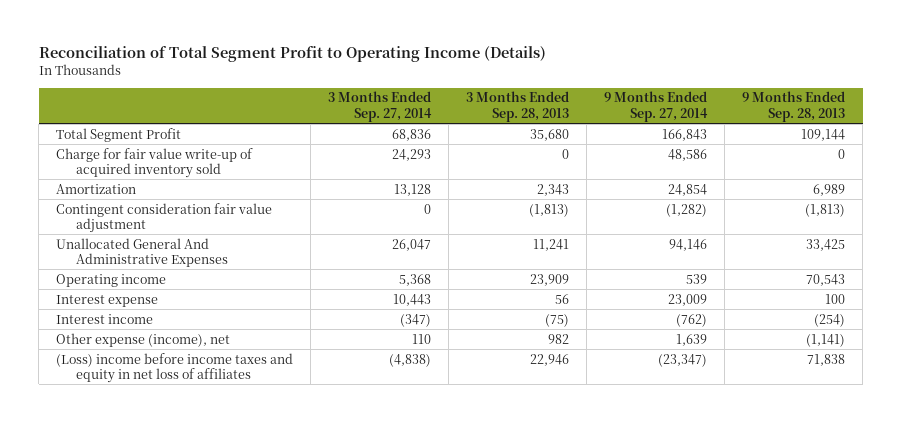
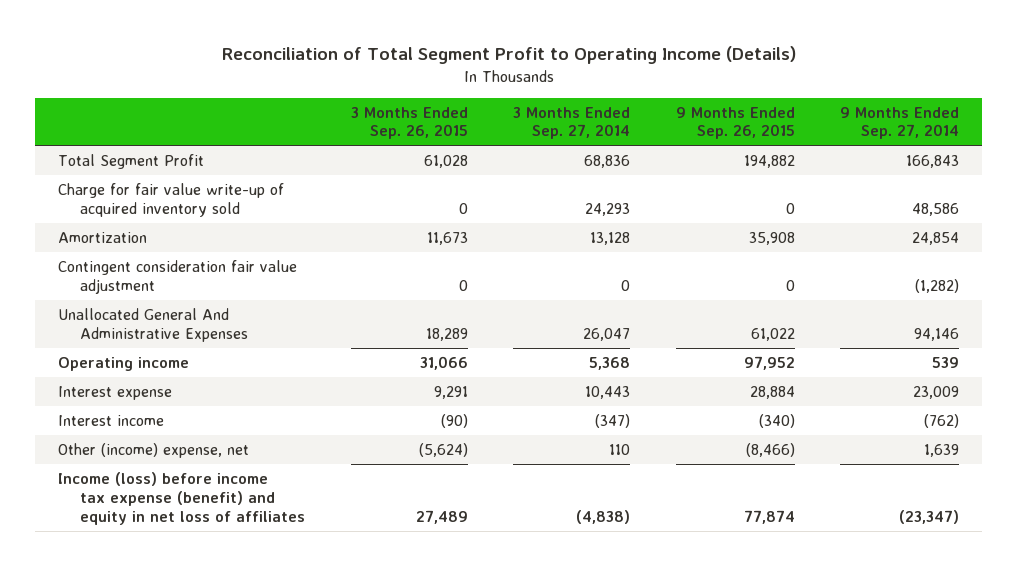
[466,91,570,122] 3 Months Ended Sep. 28, 2013 -> none
[742,91,846,122] 9 Months Ended Sep. 28, 2013 -> none
none -> [350,106,468,140] 3 Months Ended Sep. 26, 2015
none -> [675,106,795,140] 9 Months Ended Sep. 26, 2015
[56,332,231,347] Other expense (income), net -> [57,442,249,458] Other (income) expense, net
[56,352,294,383] (Loss) income before income taxes and equity in net loss of affiliates -> [57,471,305,525] Income (loss) before income tax expense (benefit) and equity in net loss of affiliates

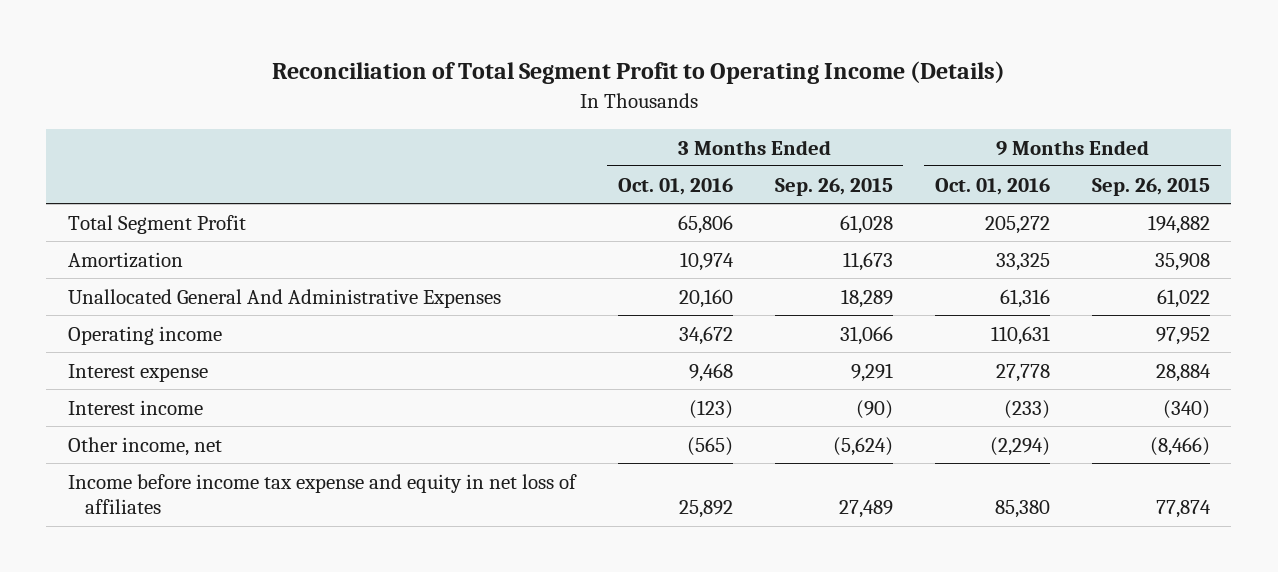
[513,106,631,140] 3 Months Ended Sep. 27, 2014 -> none
[840,106,960,140] 9 Months Ended Sep. 27, 2014 -> none
none -> [617,177,733,195] Oct. 01, 2016
none -> [934,177,1050,195] Oct. 01, 2016
[57,182,284,217] Charge for fair value write-up of acquired inventory sold -> none
[57,259,297,294] Contingent consideration fair value adjustment -> none
[57,442,249,458] Other (income) expense, net -> [67,436,222,456] Other income, net
[57,471,305,525] Income (loss) before income tax expense (benefit) and equity in net loss of affiliates -> [67,473,577,515] Income before income tax expense and equity in net loss of affiliates

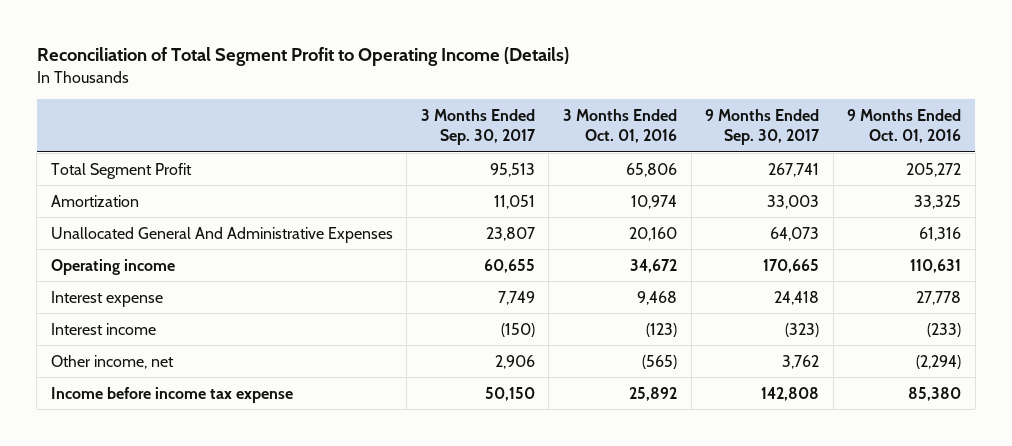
[774,177,893,196] Sep. 26, 2015 -> none
[1092,177,1211,196] Sep. 26, 2015 -> none
none -> [420,108,536,146] 3 Months Ended Sep. 30, 2017
none -> [705,108,821,146] 9 Months Ended Sep. 30, 2017
[67,473,577,515] Income before income tax expense and equity in net loss of affiliates -> [50,386,293,403] Income before income tax expense

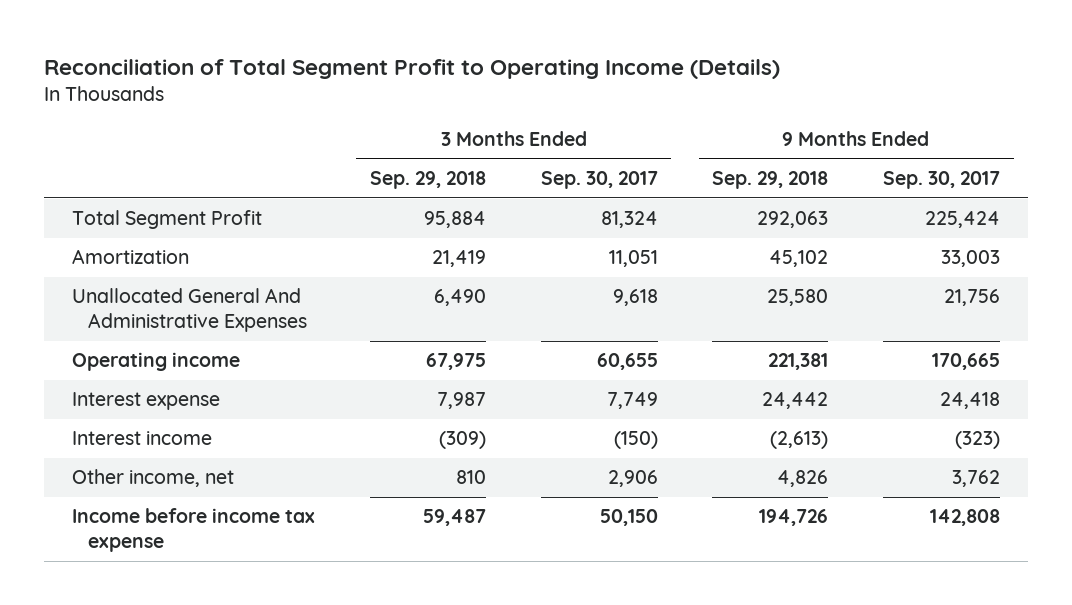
[563,108,678,144] 3 Months Ended Oct. 01, 2016 -> none
[847,108,962,144] 9 Months Ended Oct. 01, 2016 -> none
none -> [369,171,486,190] Sep. 29, 2018
none -> [712,171,829,190] Sep. 29, 2018
[489,162,535,177] 95,513 -> [600,211,658,229] 81,324
[768,162,820,177] 267,741 -> [925,211,1001,229] 225,424
[485,226,535,241] 23,807 -> [612,289,658,307] 9,618
[770,226,820,241] 64,073 -> [944,289,1001,307] 21,756

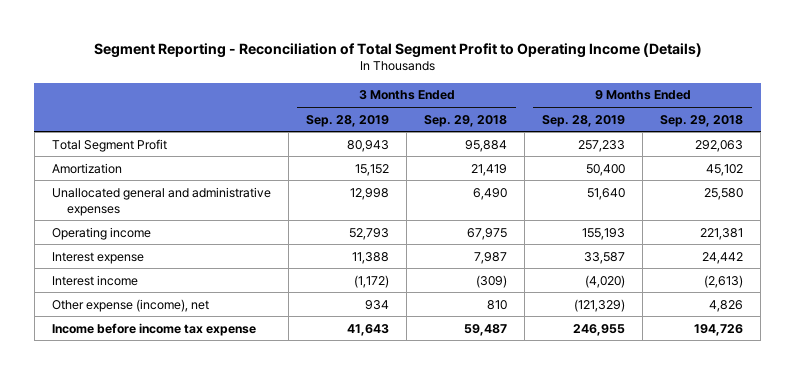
[44,58,781,79] Reconciliation of Total Segment Profit to Operating Income (Details) -> [93,42,702,58] Segment Reporting - Reconciliation of Total Segment Profit to Operating Income (Details)
[540,171,658,190] Sep. 30, 2017 -> none
[883,171,1001,190] Sep. 30, 2017 -> none
none -> [306,114,390,127] Sep. 28, 2019
none -> [542,114,626,127] Sep. 28, 2019
[71,288,307,333] Unallocated General And Administrative Expenses -> [52,186,272,216] Unallocated general and administrative expenses
[71,469,234,488] Other income, net -> [52,298,210,312] Other expense (income), net

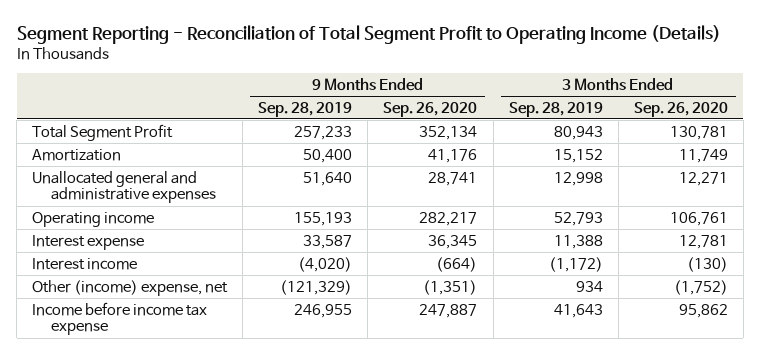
[424,114,508,127] Sep. 29, 2018 -> none
[660,114,744,127] Sep. 29, 2018 -> none
none -> [383,101,478,117] Sep. 26, 2020
none -> [633,101,728,117] Sep. 26, 2020
[52,298,210,312] Other expense (income), net -> [32,279,229,296] Other (income) expense, net

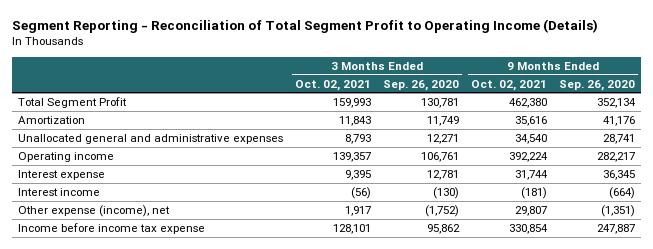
[258,101,353,117] Sep. 28, 2019 -> none
[508,101,603,117] Sep. 28, 2019 -> none
none -> [294,79,371,91] Oct. 02, 2021
none -> [471,79,548,91] Oct. 02, 2021
[32,279,229,296] Other (income) expense, net -> [17,204,170,217] Other expense (income), net

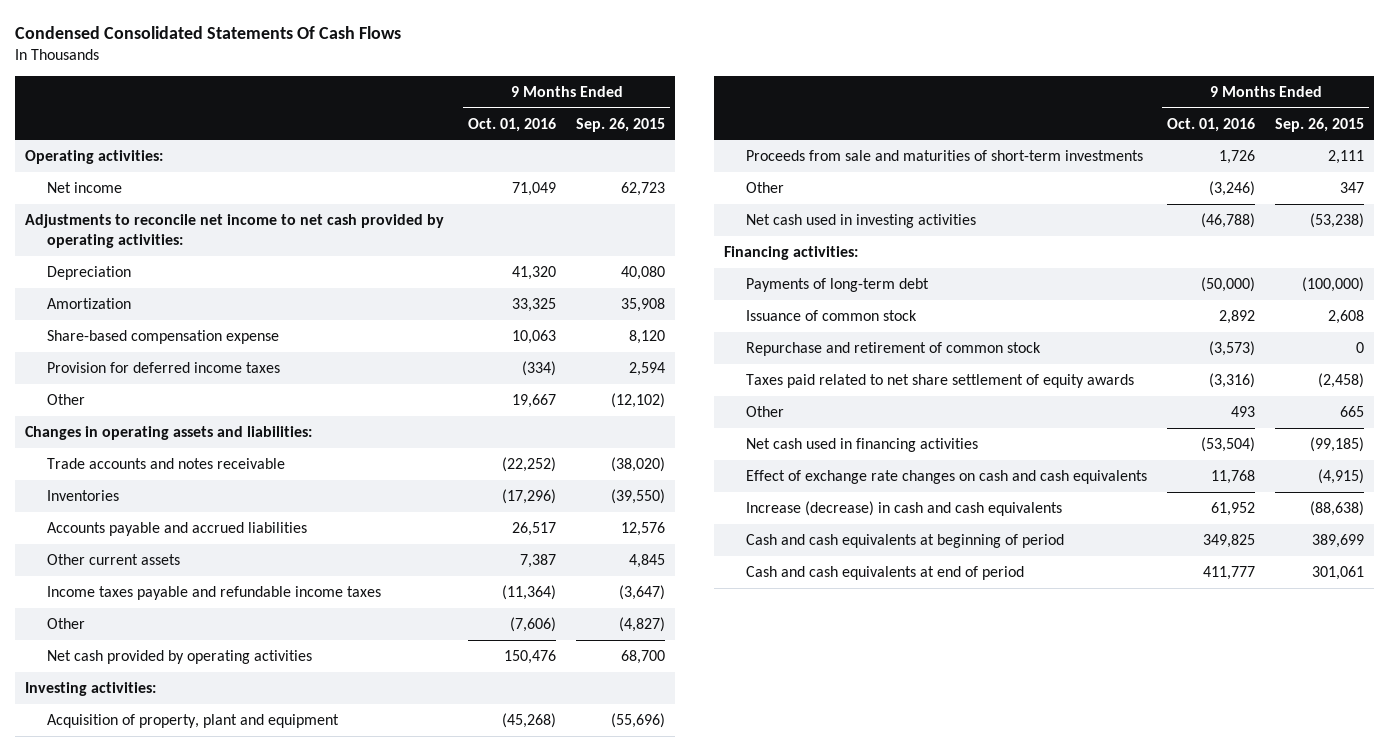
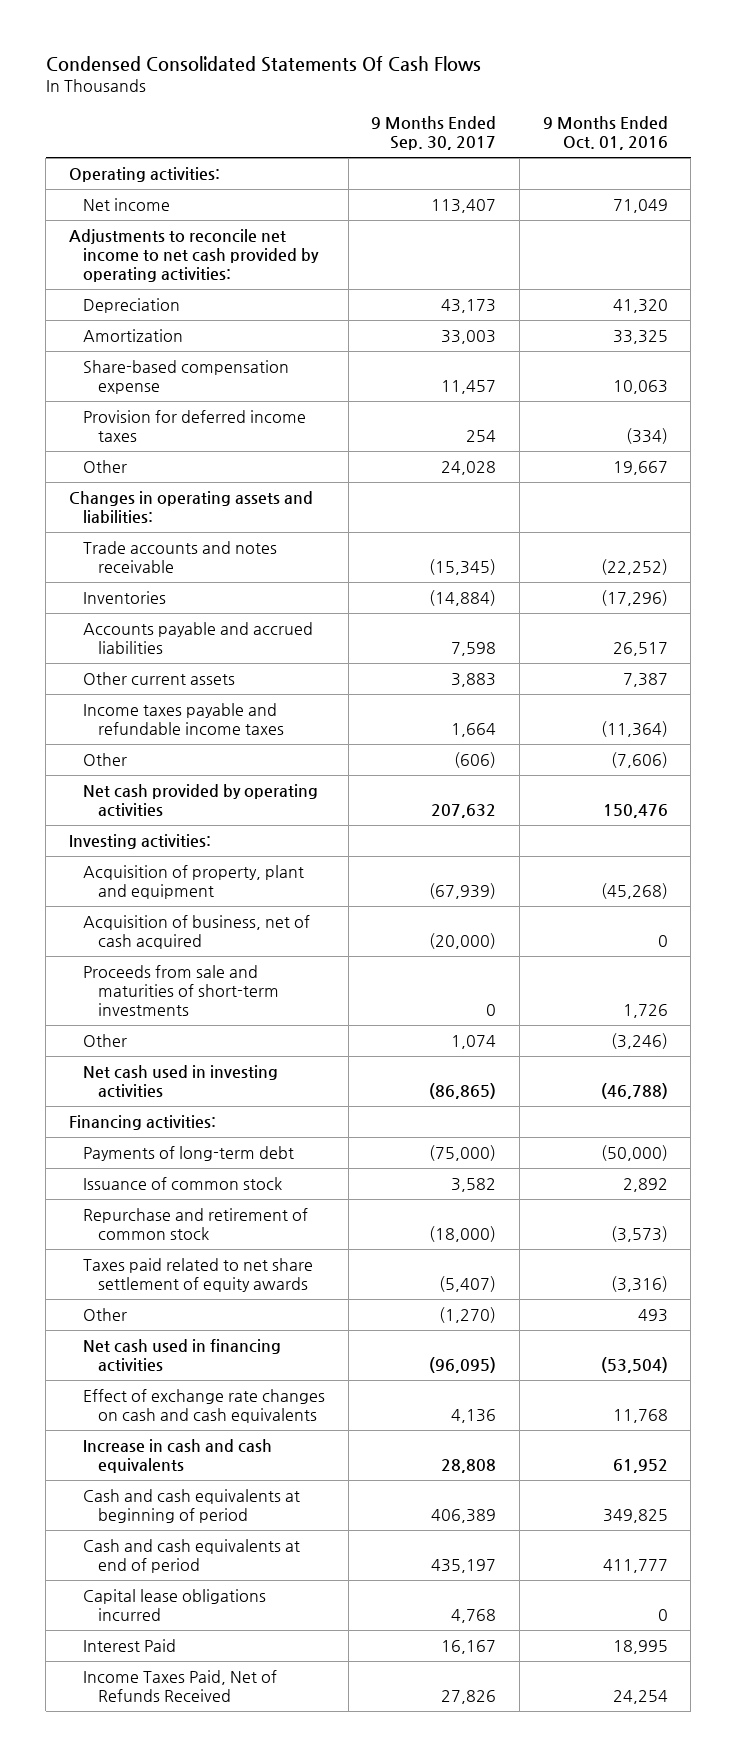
[576,117,666,132] Sep. 26, 2015 -> none
none -> [371,116,497,151] 9 Months Ended Sep. 30, 2017
none -> [83,914,311,950] Acquisition of business, net of cash acquired
[745,500,1062,516] Increase (decrease) in cash and cash equivalents -> [83,1438,273,1474] Increase in cash and cash equivalents
none -> [83,1588,267,1622] Capital lease obligations incurred
none -> [83,1638,177,1652] Interest Paid
none -> [83,1669,278,1703] Income Taxes Paid, Net of Refunds Received

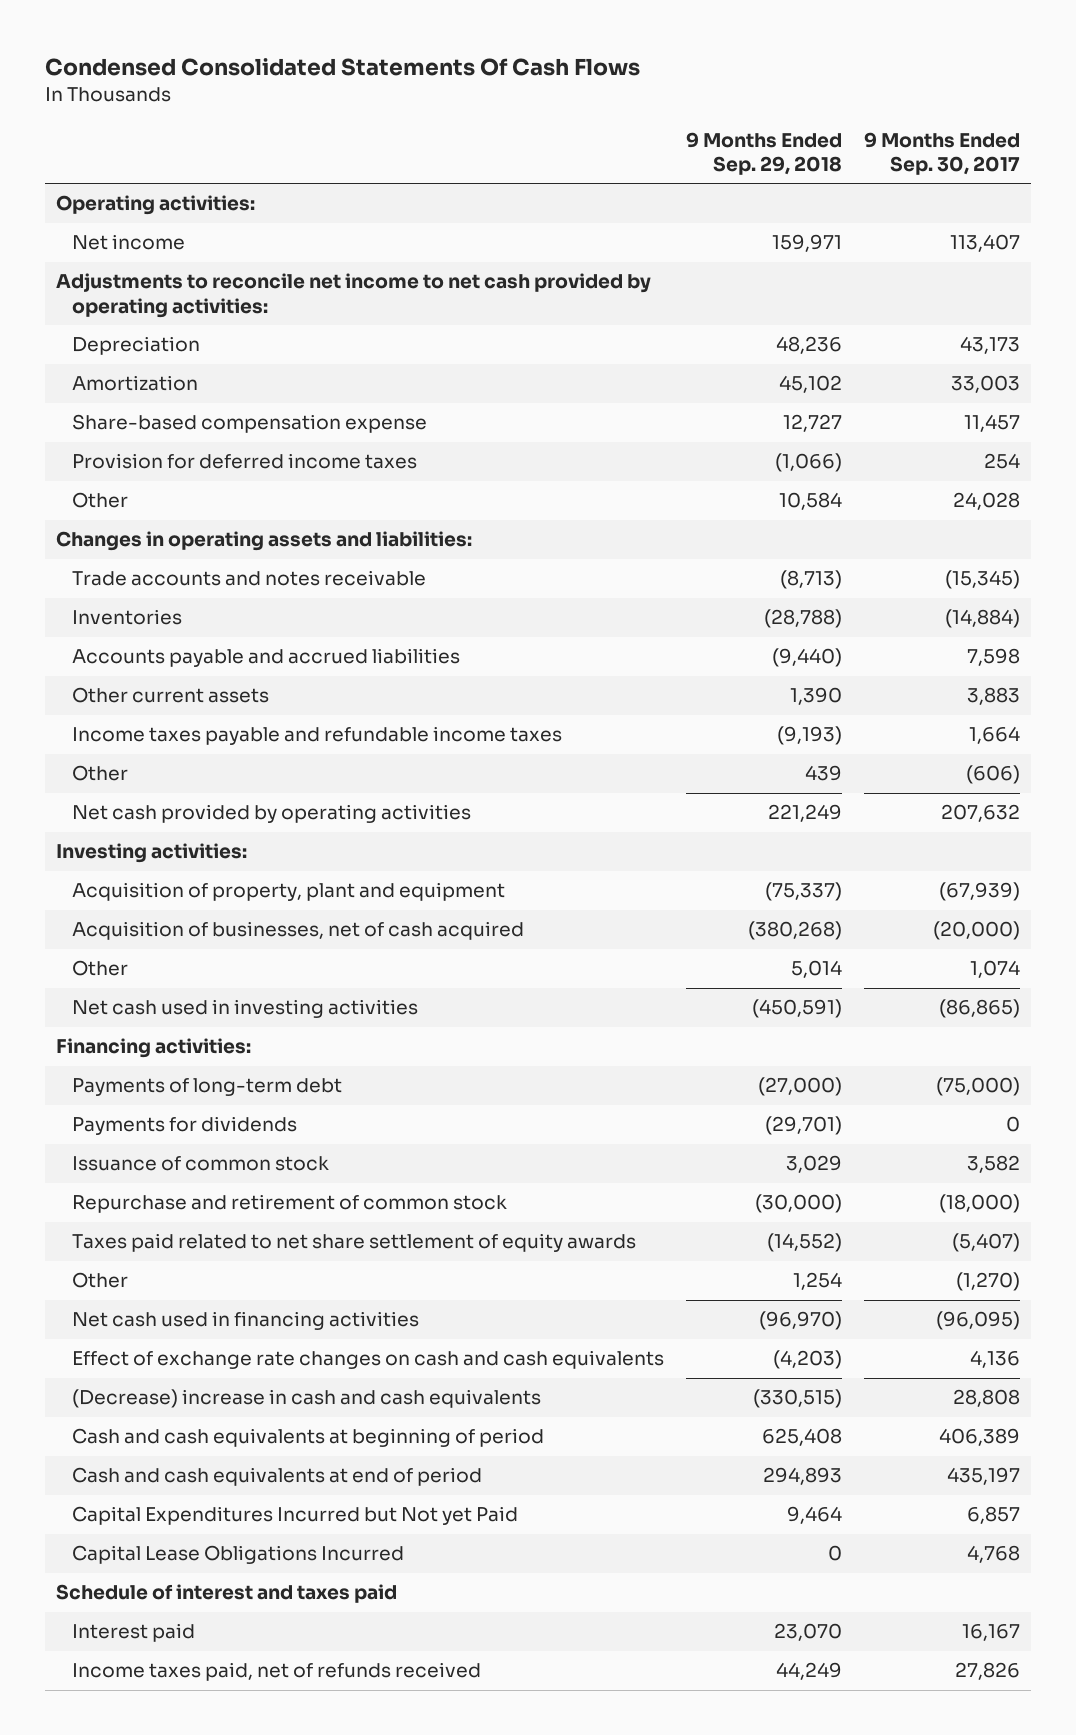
[542,116,668,151] 9 Months Ended Oct. 01, 2016 -> none
none -> [686,131,843,176] 9 Months Ended Sep. 29, 2018
[83,964,279,1017] Proceeds from sale and maturities of short-term investments -> none
[83,914,311,950] Acquisition of business, net of cash acquired -> [72,921,525,941] Acquisition of businesses, net of cash acquired
none -> [72,1116,298,1136] Payments for dividends
[83,1438,273,1474] Increase in cash and cash equivalents -> [72,1389,542,1409] (Decrease) increase in cash and cash equivalents
none -> [72,1506,519,1526] Capital Expenditures Incurred but Not yet Paid
[83,1588,267,1622] Capital lease obligations incurred -> [72,1545,405,1565] Capital Lease Obligations Incurred
none -> [56,1584,398,1604] Schedule of interest and taxes paid
[83,1638,177,1652] Interest Paid -> [72,1623,196,1643] Interest paid
[83,1669,278,1703] Income Taxes Paid, Net of Refunds Received -> [72,1662,482,1682] Income taxes paid, net of refunds received

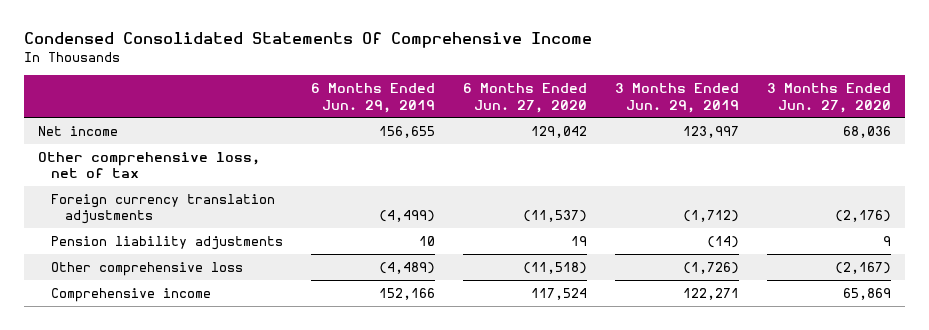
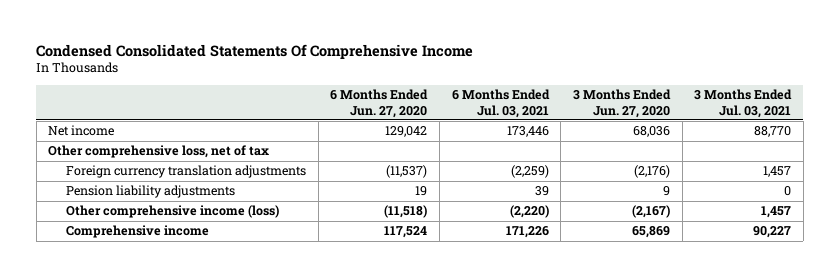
[311,83,436,113] 6 Months Ended Jun. 29, 2019 -> none
[614,83,739,113] 3 Months Ended Jun. 29, 2019 -> none
none -> [451,89,550,118] 6 Months Ended Jul. 03, 2021
none -> [694,89,793,118] 3 Months Ended Jul. 03, 2021
[51,261,244,276] Other comprehensive loss -> [65,205,279,219] Other comprehensive income (loss)

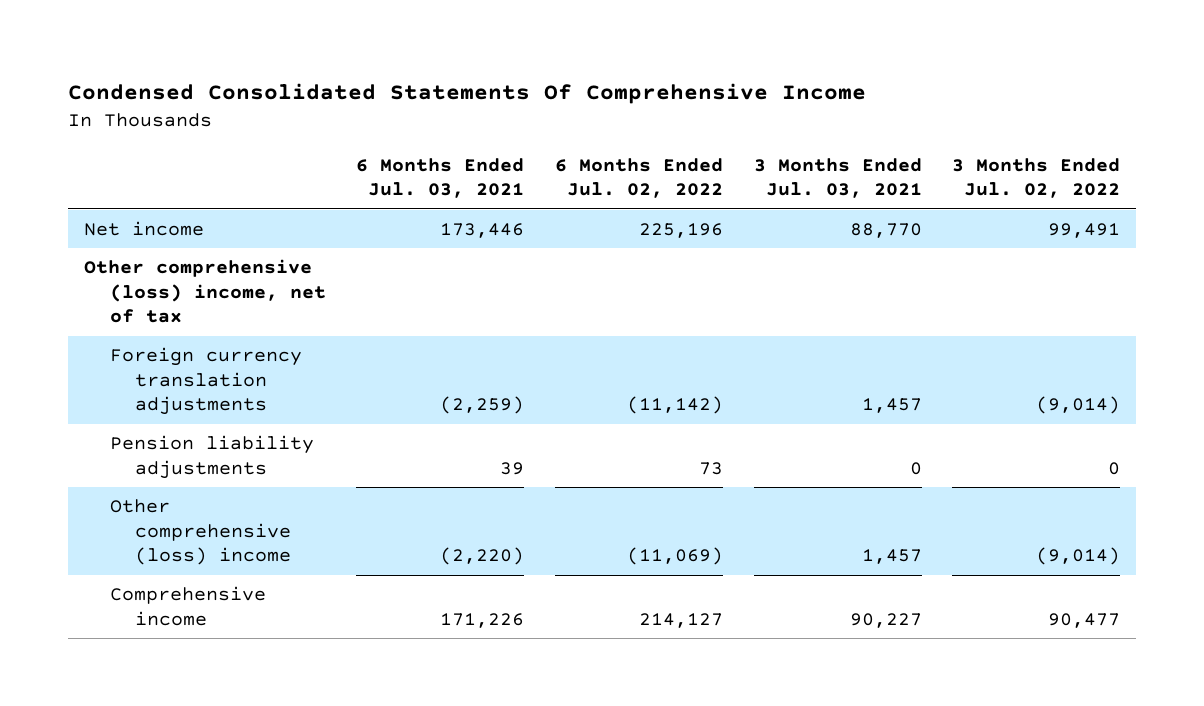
[330,89,429,118] 6 Months Ended Jun. 27, 2020 -> none
[572,89,671,118] 3 Months Ended Jun. 27, 2020 -> none
none -> [555,157,724,199] 6 Months Ended Jul. 02, 2022
none -> [952,157,1121,199] 3 Months Ended Jul. 02, 2022
[48,145,270,159] Other comprehensive loss, net of tax -> [83,258,326,324] Other comprehensive (loss) income, net of tax
[65,205,279,219] Other comprehensive income (loss) -> [109,498,292,566] Other comprehensive (loss) income

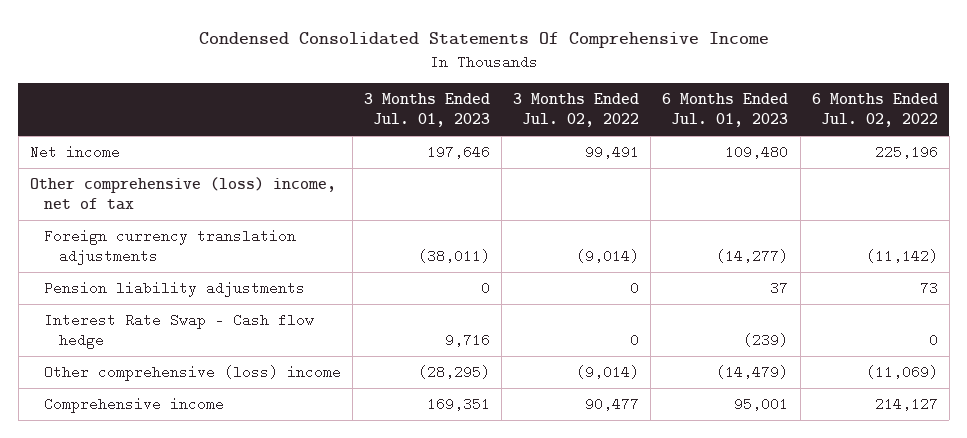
[356,157,525,199] 6 Months Ended Jul. 03, 2021 -> none
[753,157,922,199] 3 Months Ended Jul. 03, 2021 -> none
none -> [364,93,491,128] 3 Months Ended Jul. 01, 2023
none -> [662,93,789,128] 6 Months Ended Jul. 01, 2023
none -> [44,312,315,350] Interest Rate Swap - Cash flow hedge

